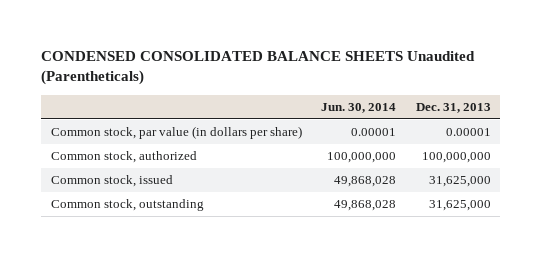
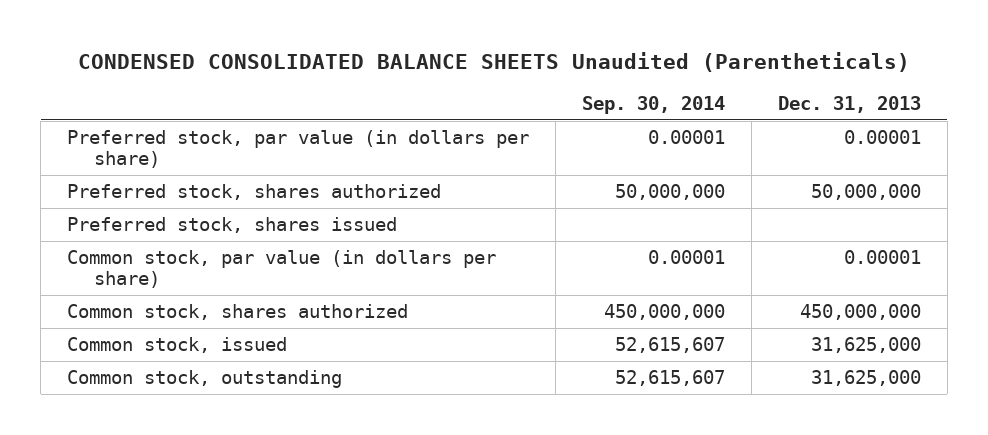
[321,103,397,114] Jun. 30, 2014 -> none
none -> [581,96,725,115] Sep. 30, 2014
none -> [67,129,530,169] Preferred stock, par value (in dollars per share)
none -> [67,183,442,200] Preferred stock, shares authorized
none -> [67,216,398,233] Preferred stock, shares issued
[50,151,197,164] Common stock, authorized -> [67,303,409,320] Common stock, shares authorized
[421,152,491,164] 100,000,000 -> [799,303,921,320] 450,000,000

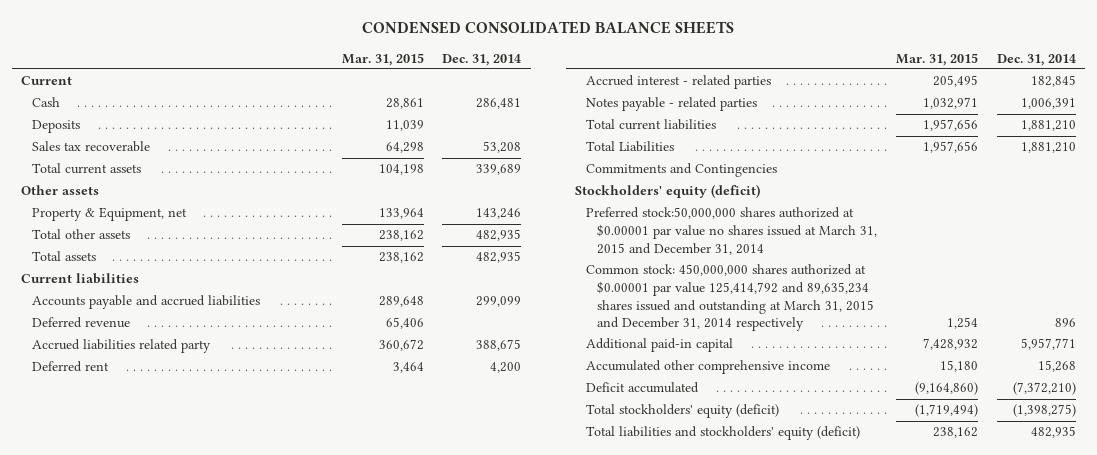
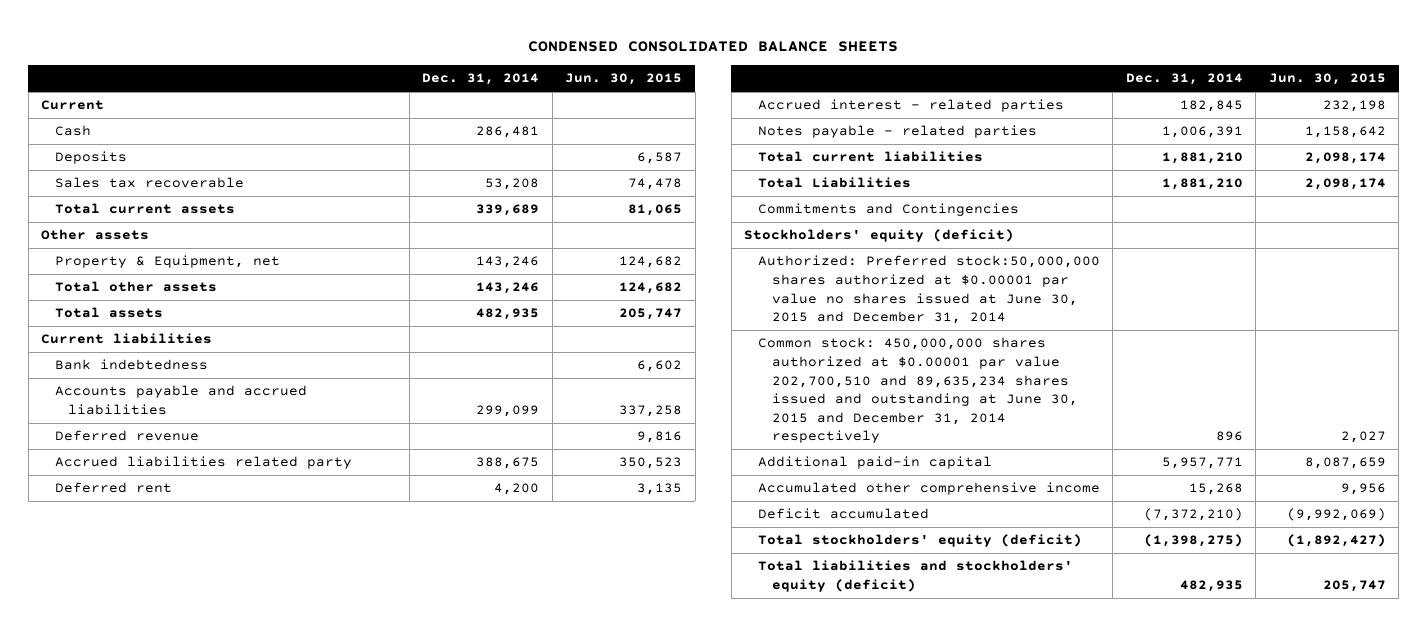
[341,52,424,66] Mar. 31, 2015 -> none
none -> [565,73,683,86] Jun. 30, 2015
[476,229,522,242] 482,935 -> [476,282,540,295] 143,246
none -> [54,359,208,371] Bank indebtedness
[586,207,878,255] Preferred stock:50,000,000 shares authorized at $0.00001 par value no shares issued at March 31, 2015 and December 31, 2014 -> [757,255,1100,325] Authorized: Preferred stock:50,000,000 shares authorized at $0.00001 par value no shares issued at June 30, 2015 and December 31, 2014
[586,264,875,332] Common stock: 450,000,000 shares authorized at $0.00001 par value 125,414,792 and 89,635,234 shares issued and outstanding at March 31, 2015 and December 31, 2014 respectively -> [757,337,1078,444] Common stock: 450,000,000 shares authorized at $0.00001 par value 202,700,510 and 89,635,234 shares issued and outstanding at June 30, 2015 and December 31, 2014 respectively

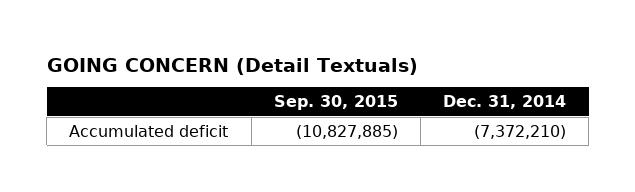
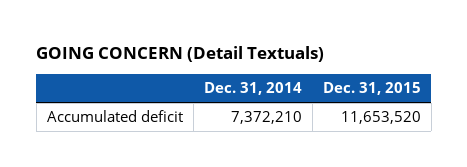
[273,95,398,111] Sep. 30, 2015 -> none
none -> [322,82,421,96] Dec. 31, 2015
[474,124,567,139] (7,372,210) -> [230,111,302,125] 7,372,210

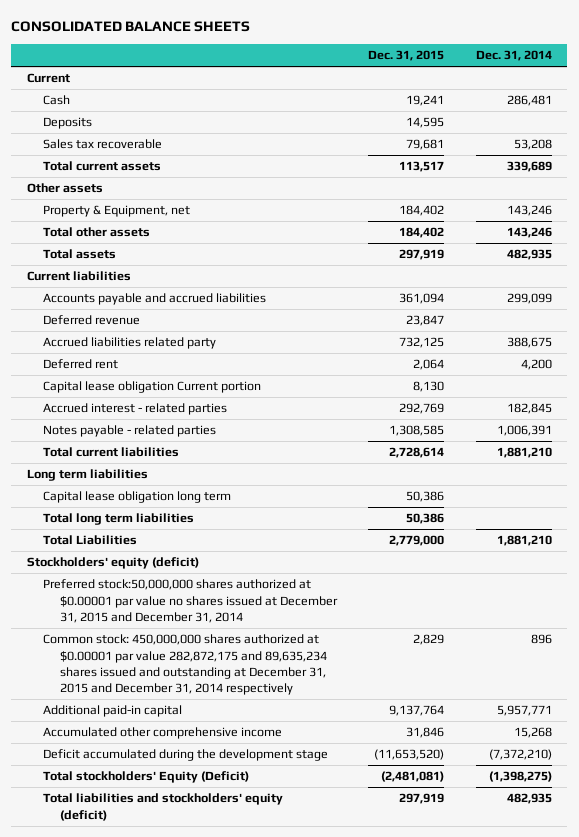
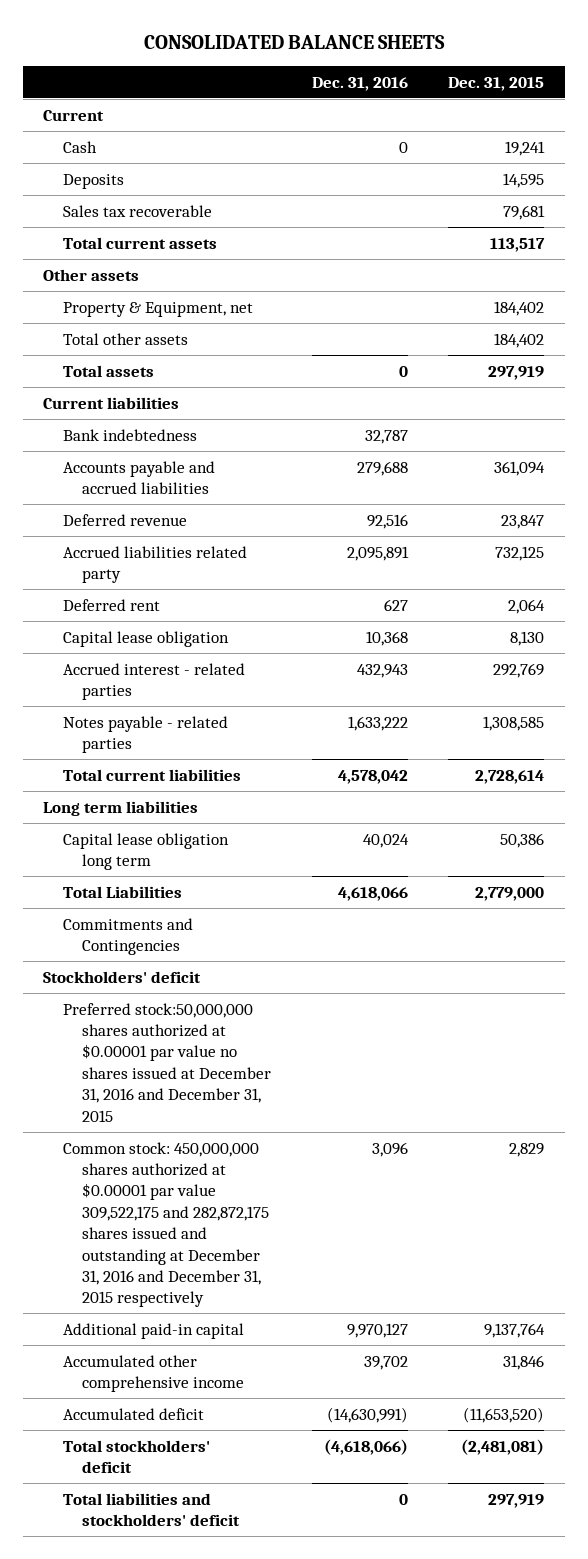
[475,50,552,62] Dec. 31, 2014 -> none
none -> [311,76,408,91] Dec. 31, 2016
none -> [62,428,197,441] Bank indebtedness
[43,381,262,394] Capital lease obligation Current portion -> [62,630,229,647] Capital lease obligation
[43,513,195,526] Total long term liabilities -> none
none -> [62,917,193,955] Commitments and Contingencies
[26,557,199,570] Stockholders' equity (deficit) -> [43,970,202,983] Stockholders' deficit
[43,579,339,623] Preferred stock:50,000,000 shares authorized at $0.00001 par value no shares issued at December 31, 2015 and December 31, 2014 -> [62,1002,272,1122] Preferred stock:50,000,000 shares authorized at $0.00001 par value no shares issued at December 31, 2016 and December 31, 2015
[43,634,328,696] Common stock: 450,000,000 shares authorized at $0.00001 par value 282,872,175 and 89,635,234 shares issued and outstanding at December 31, 2015 and December 31, 2014 respectively -> [62,1141,270,1308] Common stock: 450,000,000 shares authorized at $0.00001 par value 309,522,175 and 282,872,175 shares issued and outstanding at December 31, 2016 and December 31, 2015 respectively
[43,749,329,762] Deficit accumulated during the development stage -> [62,1407,204,1420] Accumulated deficit
[43,771,250,784] Total stockholders' Equity (Deficit) -> [62,1439,210,1473] Total stockholders' deficit
[43,793,284,821] Total liabilities and stockholders' equity (deficit) -> [62,1492,241,1526] Total liabilities and stockholders' deficit

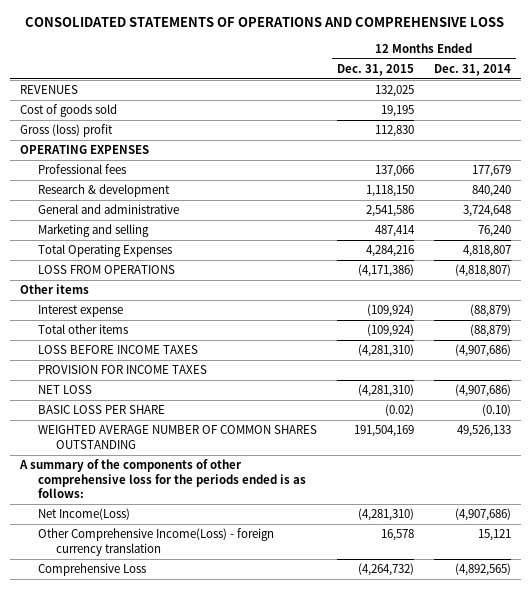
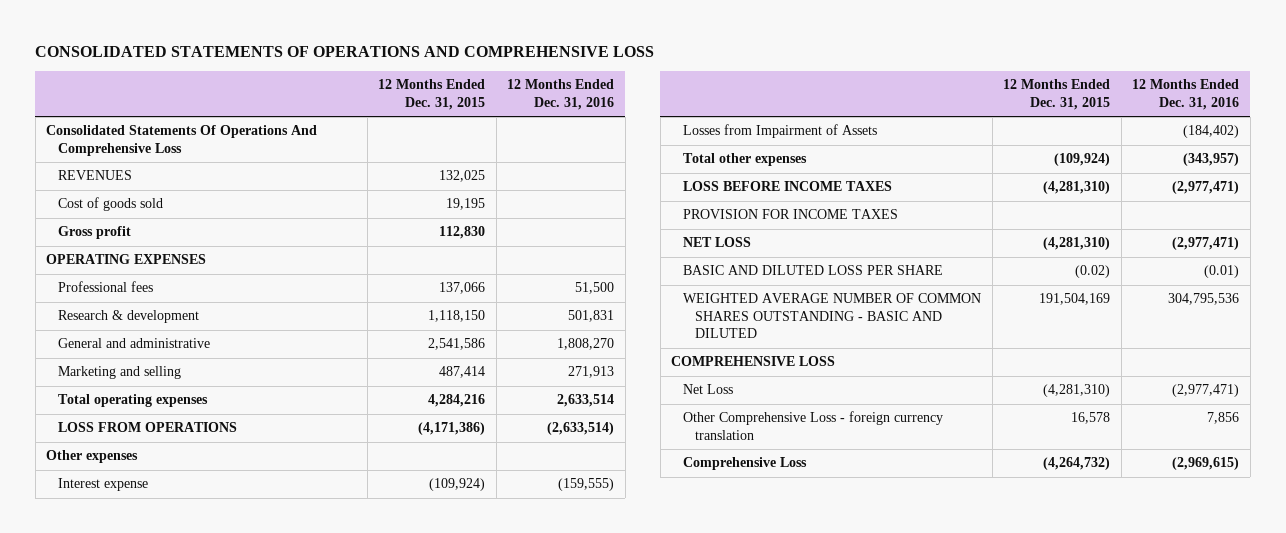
[433,63,511,76] Dec. 31, 2014 -> none
none -> [507,79,615,110] 12 Months Ended Dec. 31, 2016
none -> [46,125,318,156] Consolidated Statements Of Operations And Comprehensive Loss
[19,124,113,138] Gross (loss) profit -> [58,226,132,240] Gross profit
[37,244,172,258] Total Operating Expenses -> [58,394,209,408] Total operating expenses
[19,284,89,295] Other items -> [46,450,139,464] Other expenses
none -> [683,124,878,139] Losses from Impairment of Assets
[37,324,128,335] Total other items -> [683,153,808,167] Total other expenses
[18,459,306,499] A summary of the components of other comprehensive loss for the periods ended is as follows: -> none
[37,405,165,415] BASIC LOSS PER SHARE -> [683,265,944,276] BASIC AND DILUTED LOSS PER SHARE
[37,425,317,449] WEIGHTED AVERAGE NUMBER OF COMMON SHARES OUTSTANDING -> [683,293,982,339] WEIGHTED AVERAGE NUMBER OF COMMON SHARES OUTSTANDING - BASIC AND DILUTED
none -> [671,356,836,367] COMPREHENSIVE LOSS
[37,508,130,521] Net Income(Loss) -> [683,384,734,395] Net Loss
[37,528,274,556] Other Comprehensive Income(Loss) - foreign currency translation -> [683,411,944,440] Other Comprehensive Loss - foreign currency translation

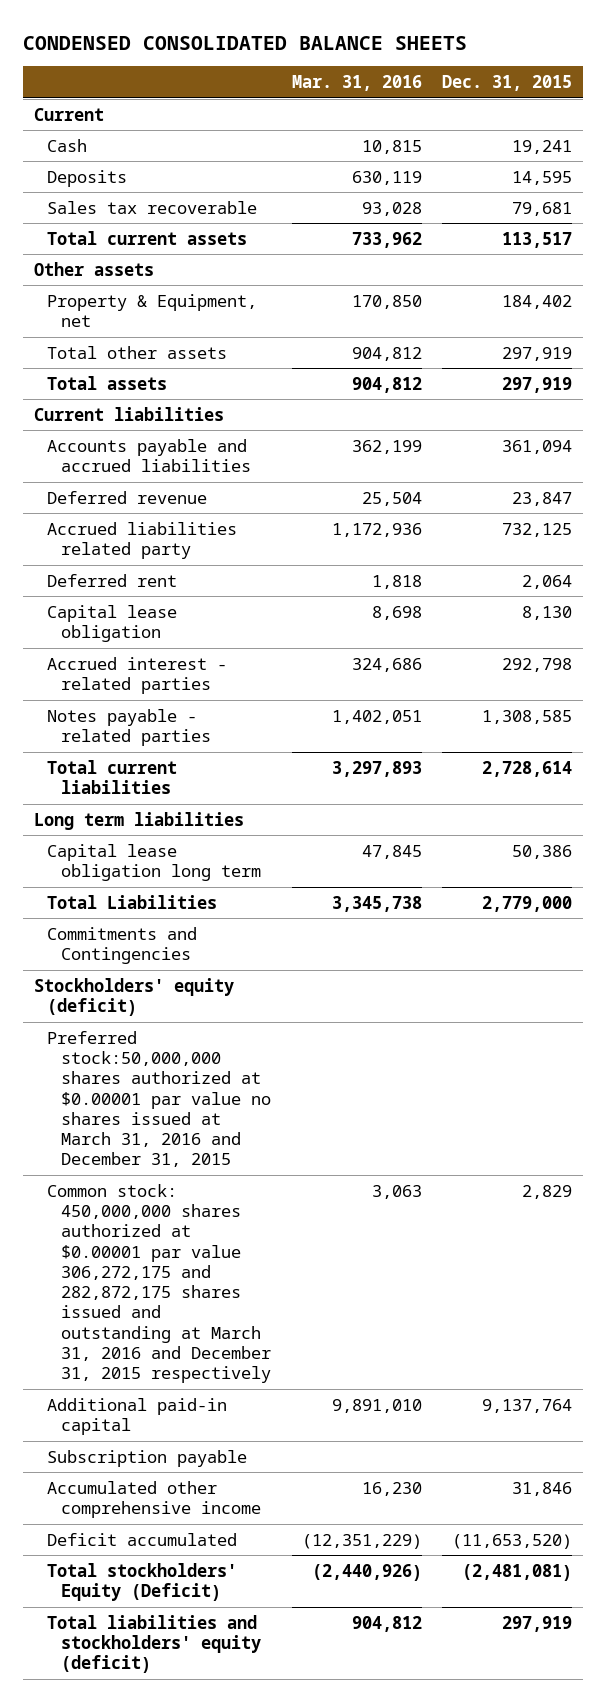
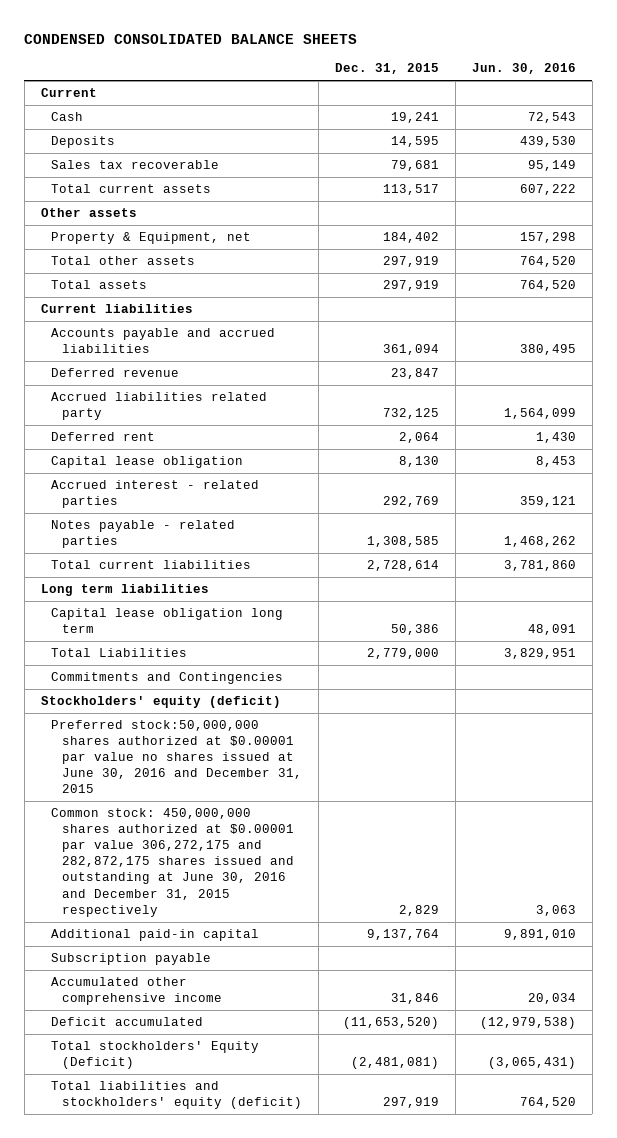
[291,75,422,92] Mar. 31, 2016 -> none
none -> [471,63,576,75] Jun. 30, 2016
[502,657,573,672] 292,798 -> [383,496,440,508] 292,769
[47,1030,272,1168] Preferred stock:50,000,000 shares authorized at $0.00001 par value no shares issued at March 31, 2016 and December 31, 2015 -> [51,720,303,794] Preferred stock:50,000,000 shares authorized at $0.00001 par value no shares issued at June 30, 2016 and December 31, 2015
[47,1183,272,1384] Common stock: 450,000,000 shares authorized at $0.00001 par value 306,272,175 and 282,872,175 shares issued and outstanding at March 31, 2016 and December 31, 2015 respectively -> [51,808,295,917] Common stock: 450,000,000 shares authorized at $0.00001 par value 306,272,175 and 282,872,175 shares issued and outstanding at June 30, 2016 and December 31, 2015 respectively

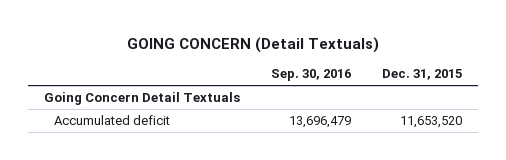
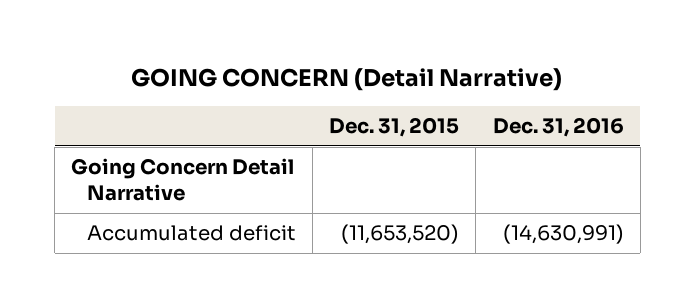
[127,36,380,53] GOING CONCERN (Detail Textuals) -> [131,67,563,91] GOING CONCERN (Detail Narrative)
[271,69,352,82] Sep. 30, 2016 -> none
none -> [492,117,624,138] Dec. 31, 2016
[43,92,240,106] Going Concern Detail Textuals -> [71,158,295,202] Going Concern Detail Narrative
[400,116,463,129] 11,653,520 -> [341,224,460,245] (11,653,520)

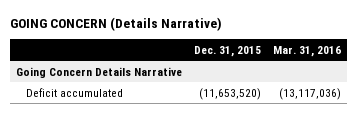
[131,67,563,91] GOING CONCERN (Detail Narrative) -> [9,16,222,31] GOING CONCERN (Details Narrative)
[492,117,624,138] Dec. 31, 2016 -> none
none -> [272,45,341,57] Mar. 31, 2016
[71,158,295,202] Going Concern Detail Narrative -> [15,66,182,78] Going Concern Details Narrative
[86,225,296,242] Accumulated deficit -> [25,87,123,97] Deficit accumulated

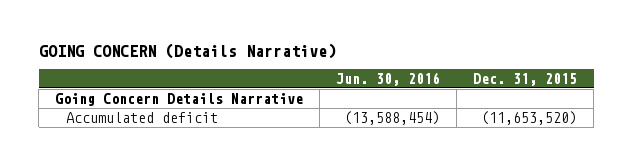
[272,45,341,57] Mar. 31, 2016 -> none
none -> [336,72,441,87] Jun. 30, 2016
[25,87,123,97] Deficit accumulated -> [66,111,219,123] Accumulated deficit

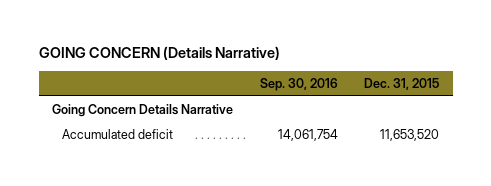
[336,72,441,87] Jun. 30, 2016 -> none
none -> [259,77,338,91] Sep. 30, 2016
[481,110,578,125] (11,653,520) -> [380,128,440,141] 11,653,520

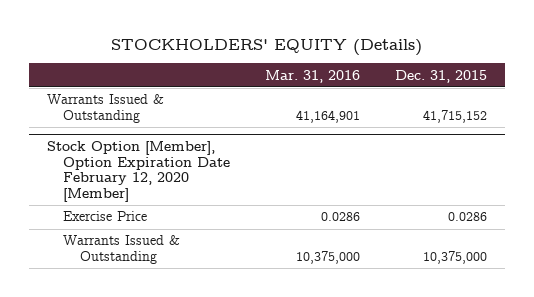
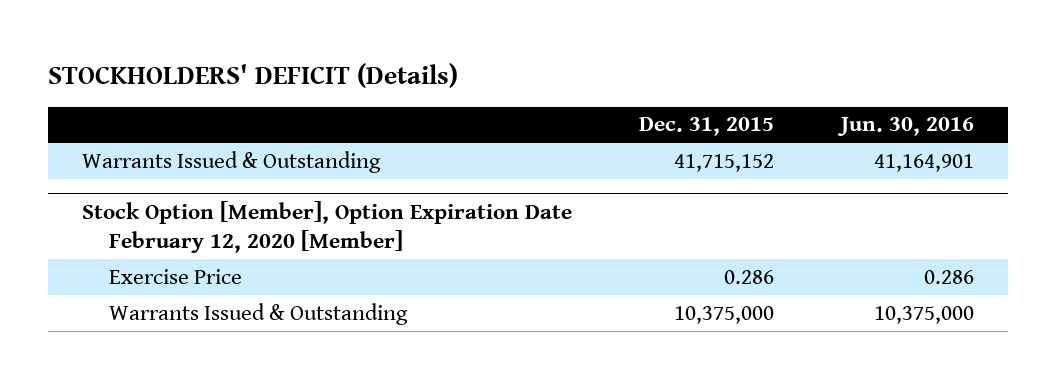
[111,38,423,56] STOCKHOLDERS' EQUITY (Details) -> [47,62,458,88] STOCKHOLDERS' DEFICIT (Details)
[265,69,361,83] Mar. 31, 2016 -> none
none -> [837,117,975,137] Jun. 30, 2016
[448,212,488,222] 0.0286 -> [723,269,774,284] 0.286

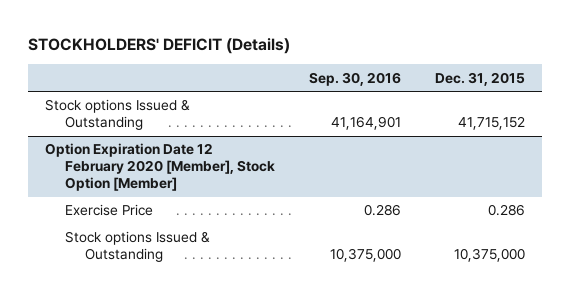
[837,117,975,137] Jun. 30, 2016 -> none
none -> [308,71,401,86] Sep. 30, 2016
[81,150,381,173] Warrants Issued & Outstanding -> [45,99,191,131] Stock options Issued & Outstanding
[81,200,572,254] Stock Option [Member], Option Expiration Date February 12, 2020 [Member] -> [45,143,275,192] Option Expiration Date 12 February 2020 [Member], Stock Option [Member]
[109,302,409,325] Warrants Issued & Outstanding -> [64,231,210,263] Stock options Issued & Outstanding

